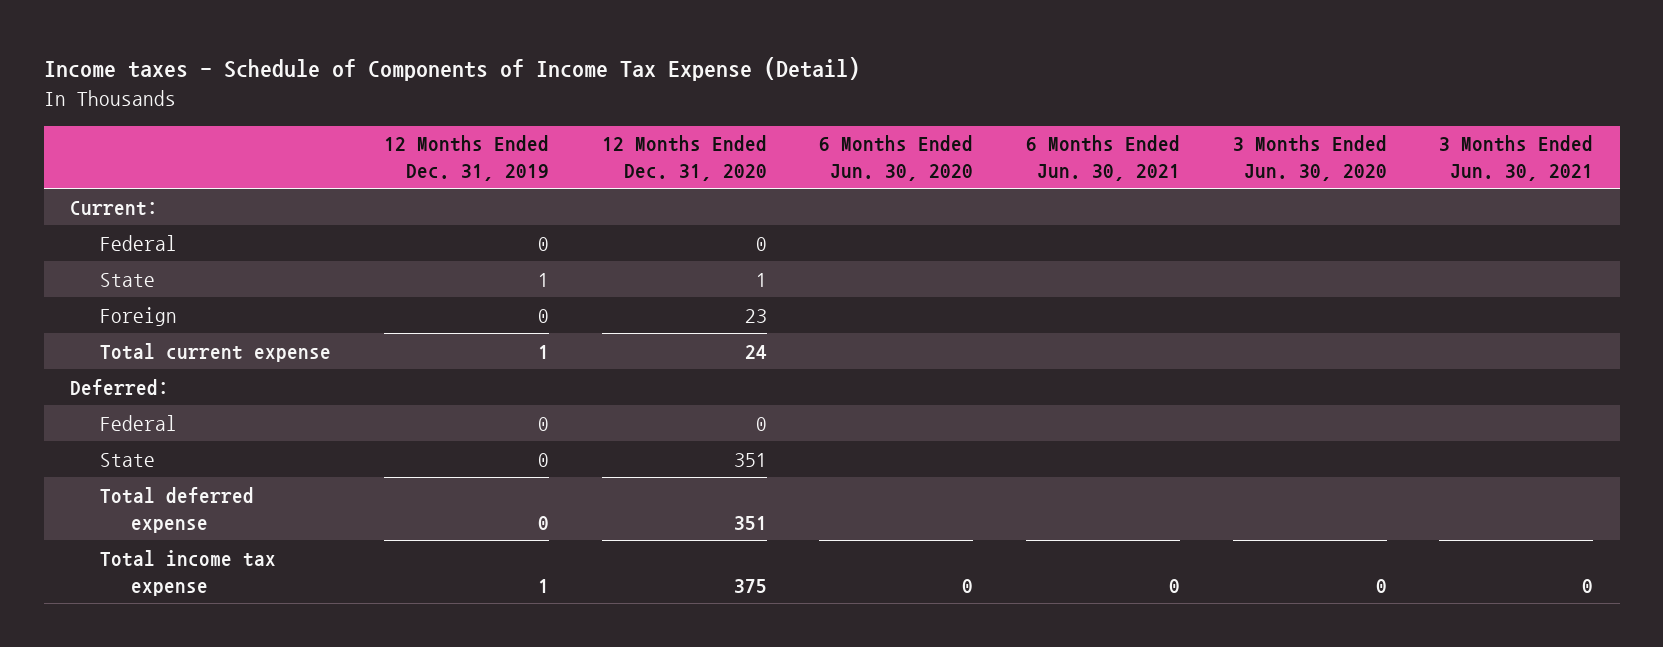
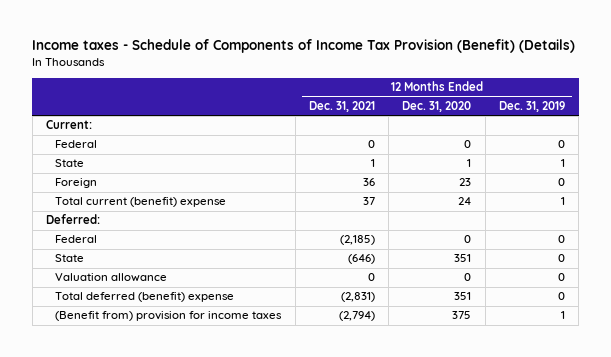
[43,57,860,82] Income taxes - Schedule of Components of Income Tax Expense (Detail) -> [32,39,576,54] Income taxes - Schedule of Components of Income Tax Provision (Benefit) (Details)
[819,135,974,182] 6 Months Ended Jun. 30, 2020 -> none
[1025,135,1180,182] 6 Months Ended Jun. 30, 2021 -> none
[1232,135,1387,182] 3 Months Ended Jun. 30, 2020 -> none
[1439,135,1594,182] 3 Months Ended Jun. 30, 2021 -> none
none -> [308,100,375,112] Dec. 31, 2021
[100,342,332,362] Total current expense -> [55,197,227,208] Total current (benefit) expense
none -> [55,273,168,283] Valuation allowance
[100,486,255,533] Total deferred expense -> [55,292,235,303] Total deferred (benefit) expense
[100,549,277,596] Total income tax expense -> [55,311,283,322] (Benefit from) provision for income taxes

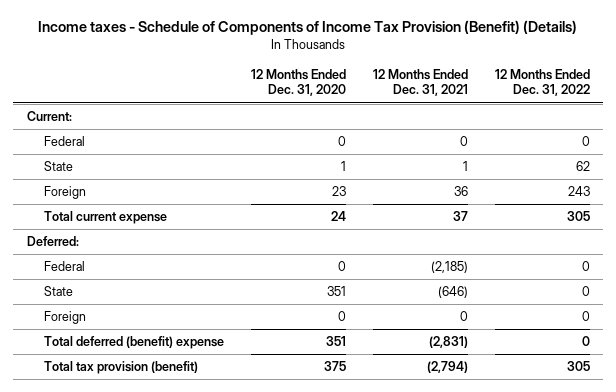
[498,100,565,112] Dec. 31, 2019 -> none
none -> [494,68,590,97] 12 Months Ended Dec. 31, 2022
[55,197,227,208] Total current (benefit) expense -> [44,211,168,225] Total current expense
[55,273,168,283] Valuation allowance -> none
none -> [44,311,87,325] Foreign
[55,311,283,322] (Benefit from) provision for income taxes -> [44,361,199,375] Total tax provision (benefit)

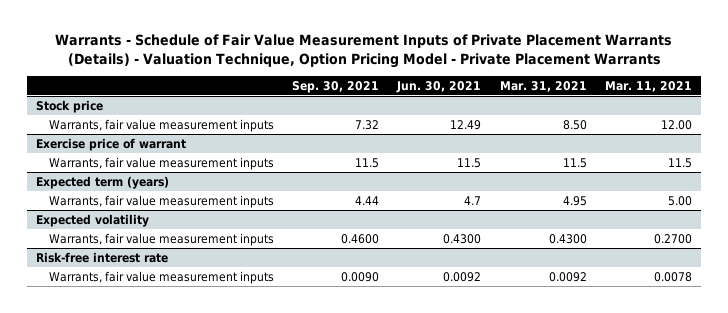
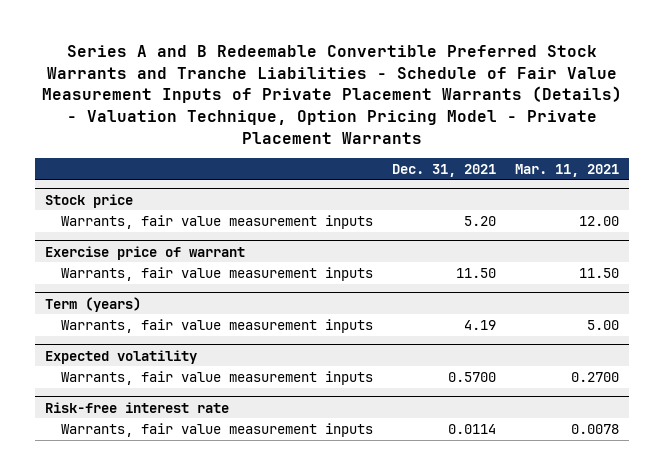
[54,34,672,69] Warrants - Schedule of Fair Value Measurement Inputs of Private Placement Warrants (Details) - Valuation Technique, Option Pricing Model - Private Placement Warrants -> [41,44,622,144] Series A and B Redeemable Convertible Preferred Stock Warrants and Tranche Liabilities - Schedule of Fair Value Measurement Inputs of Private Placement Warrants (Details) - Valuation Technique, Option Pricing Model - Private Placement Warrants
[292,81,380,94] Sep. 30, 2021 -> none
[396,81,482,94] Jun. 30, 2021 -> none
[499,81,587,93] Mar. 31, 2021 -> none
none -> [392,163,497,177] Dec. 31, 2021
[667,157,692,168] 11.5 -> [579,267,620,278] 11.50
[35,175,169,189] Expected term (years) -> [44,296,141,312] Term (years)

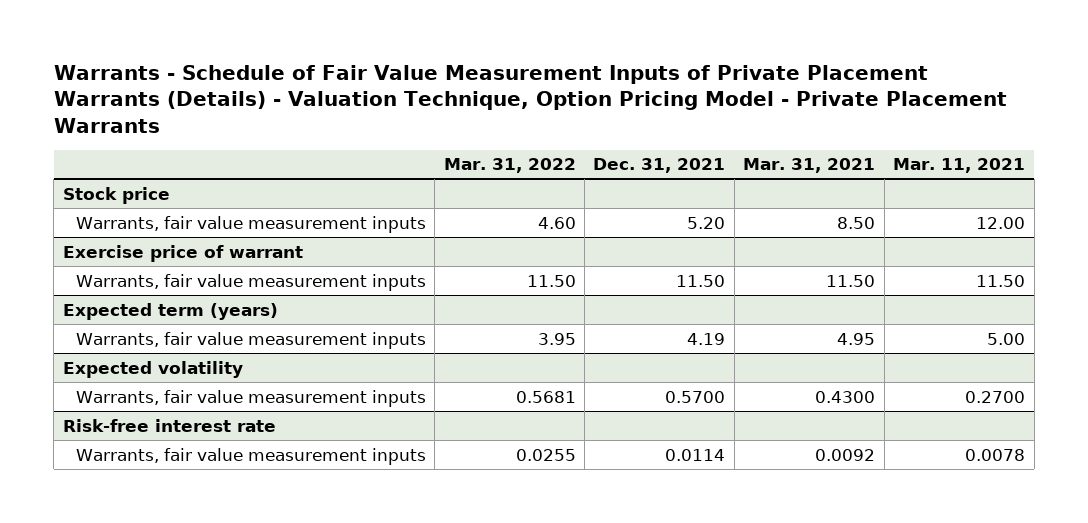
[41,44,622,144] Series A and B Redeemable Convertible Preferred Stock Warrants and Tranche Liabilities - Schedule of Fair Value Measurement Inputs of Private Placement Warrants (Details) - Valuation Technique, Option Pricing Model - Private Placement Warrants -> [53,65,1007,133] Warrants - Schedule of Fair Value Measurement Inputs of Private Placement Warrants (Details) - Valuation Technique, Option Pricing Model - Private Placement Warrants
none -> [443,158,576,174] Mar. 31, 2022
none -> [743,158,876,174] Mar. 31, 2021
[44,296,141,312] Term (years) -> [62,302,278,320] Expected term (years)

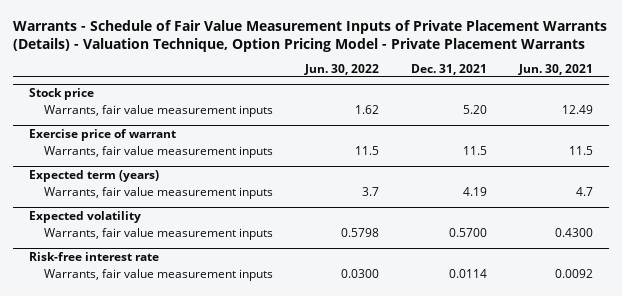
[443,158,576,174] Mar. 31, 2022 -> none
[743,158,876,174] Mar. 31, 2021 -> none
[893,158,1026,174] Mar. 11, 2021 -> none
none -> [304,63,380,75] Jun. 30, 2022
none -> [518,63,594,75] Jun. 30, 2021
[676,274,726,287] 11.50 -> [463,146,488,156] 11.5

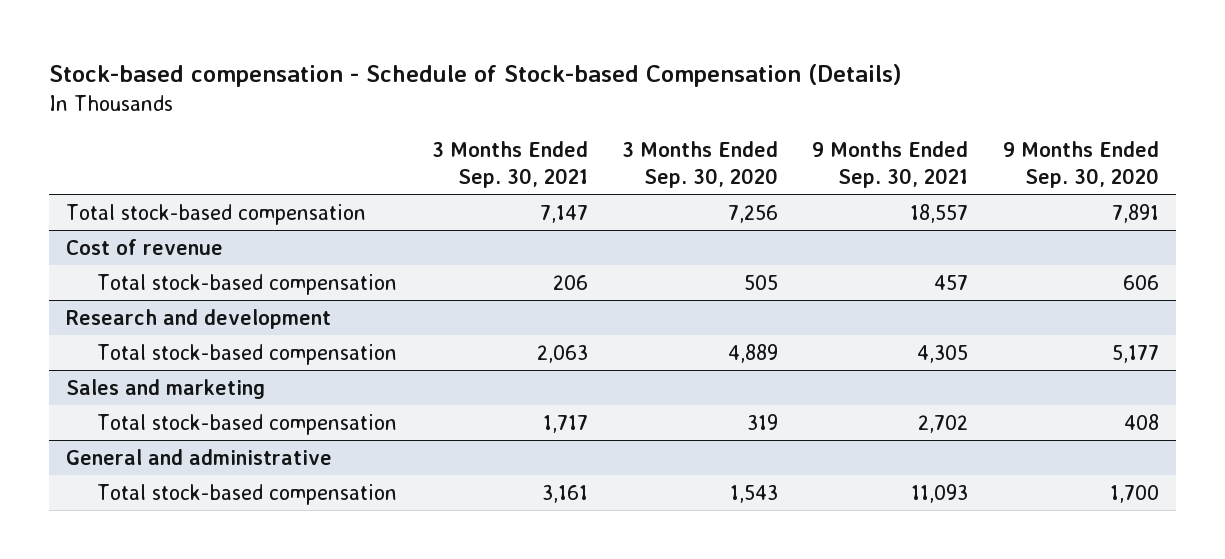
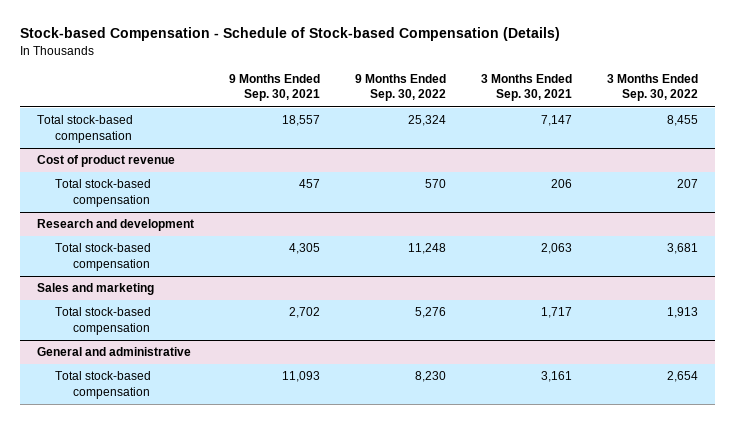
[48,63,902,87] Stock-based compensation - Schedule of Stock-based Compensation (Details) -> [19,27,560,42] Stock-based Compensation - Schedule of Stock-based Compensation (Details)
[622,141,779,188] 3 Months Ended Sep. 30, 2020 -> none
[1002,141,1159,188] 9 Months Ended Sep. 30, 2020 -> none
none -> [354,74,446,102] 9 Months Ended Sep. 30, 2022
none -> [606,74,698,102] 3 Months Ended Sep. 30, 2022
[65,238,223,255] Cost of revenue -> [37,155,176,168] Cost of product revenue

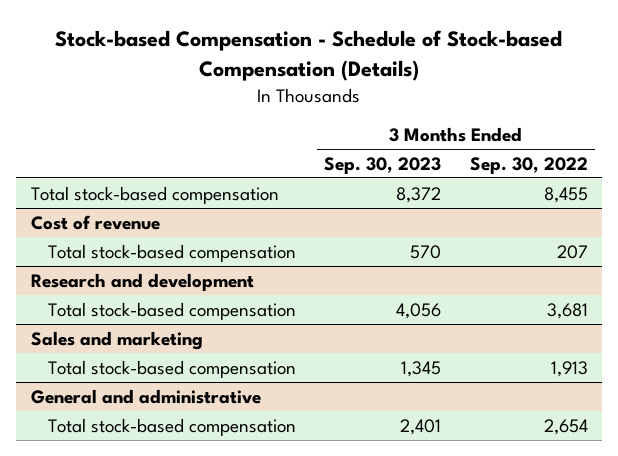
[228,74,320,102] 9 Months Ended Sep. 30, 2021 -> none
[354,74,446,102] 9 Months Ended Sep. 30, 2022 -> none
[480,74,572,102] 3 Months Ended Sep. 30, 2021 -> none
none -> [324,156,442,174] Sep. 30, 2023
[37,155,176,168] Cost of product revenue -> [30,214,160,230] Cost of revenue

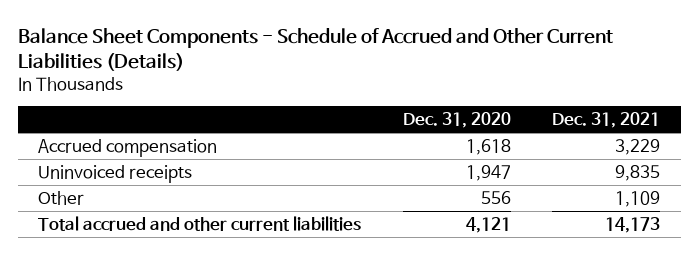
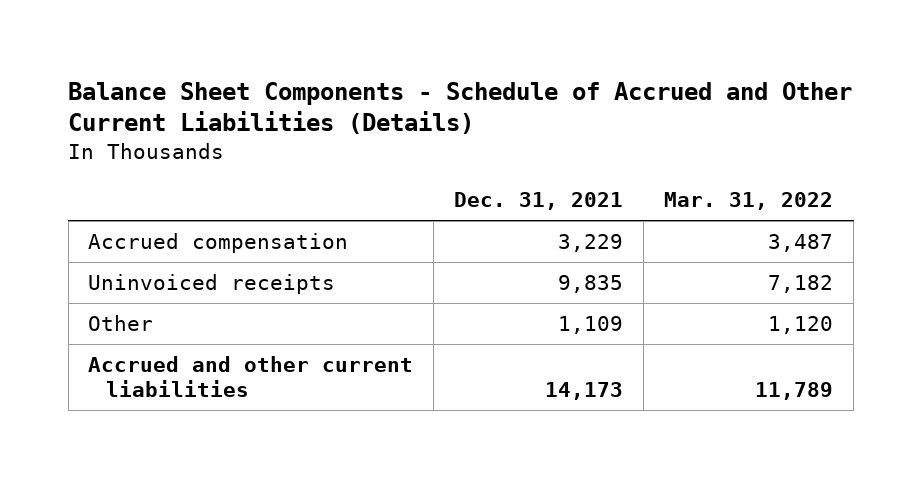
[402,112,511,129] Dec. 31, 2020 -> none
none -> [664,192,834,211] Mar. 31, 2022
[38,215,362,231] Total accrued and other current liabilities -> [88,355,414,398] Accrued and other current liabilities

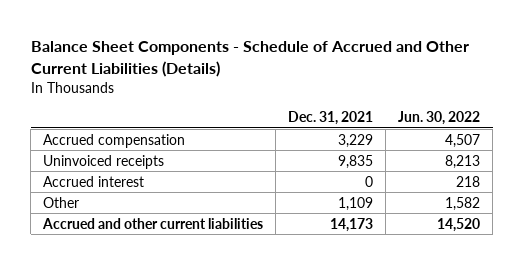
[664,192,834,211] Mar. 31, 2022 -> none
none -> [398,111,481,126] Jun. 30, 2022
none -> [43,175,145,187] Accrued interest

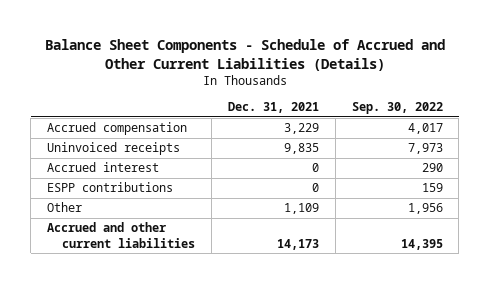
[398,111,481,126] Jun. 30, 2022 -> none
none -> [351,102,443,115] Sep. 30, 2022
none -> [47,182,174,193] ESPP contributions

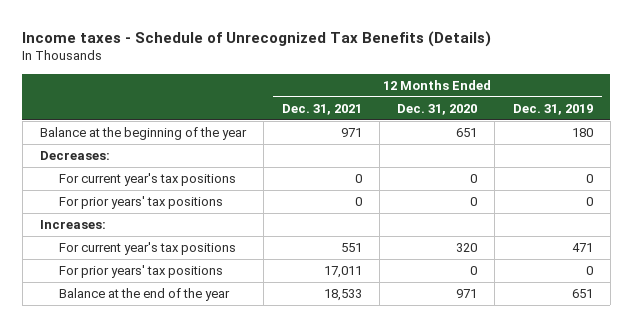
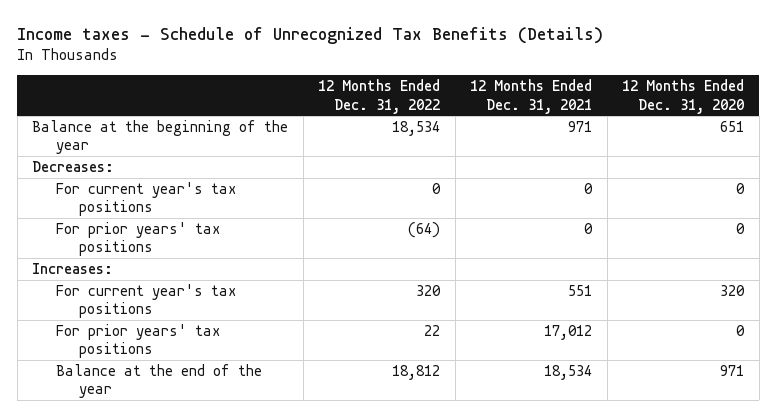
[512,103,593,115] Dec. 31, 2019 -> none
none -> [318,79,441,114] 12 Months Ended Dec. 31, 2022
[323,266,362,279] 17,011 -> [544,325,593,341] 17,012
[323,289,362,302] 18,533 -> [544,365,593,381] 18,534

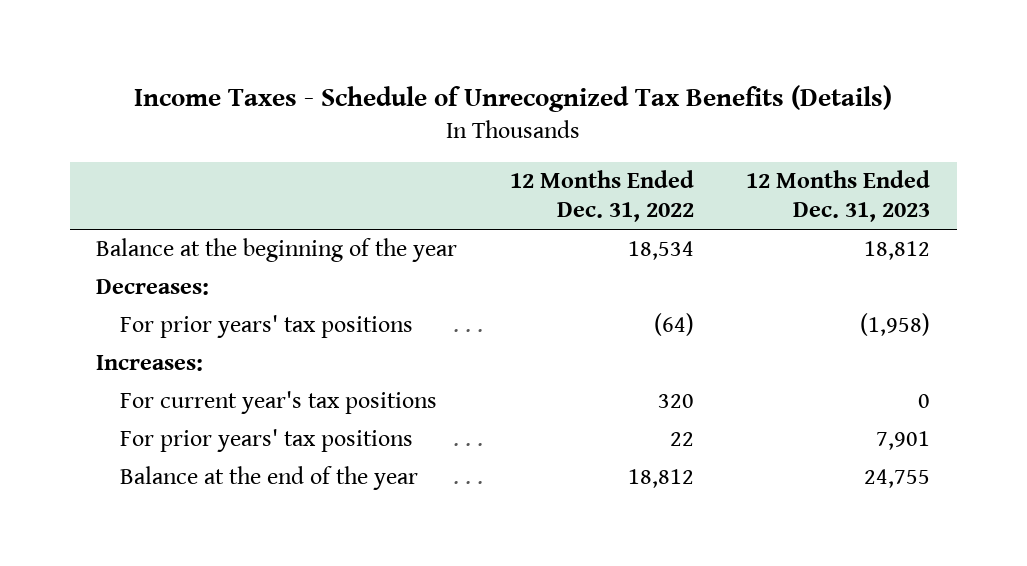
[17,27,604,45] Income taxes - Schedule of Unrecognized Tax Benefits (Details) -> [134,85,893,113] Income Taxes - Schedule of Unrecognized Tax Benefits (Details)
[470,79,593,114] 12 Months Ended Dec. 31, 2021 -> none
[622,79,745,114] 12 Months Ended Dec. 31, 2020 -> none
none -> [746,169,931,223] 12 Months Ended Dec. 31, 2023
[55,182,236,217] For current year's tax positions -> none

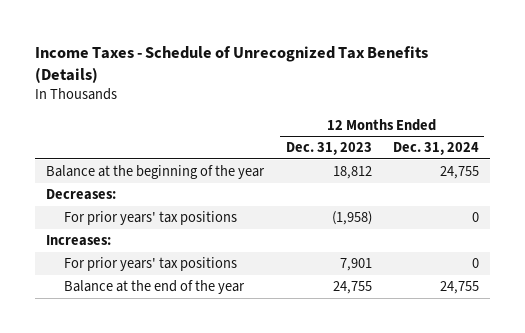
[509,169,694,223] 12 Months Ended Dec. 31, 2022 -> none
none -> [392,142,479,156] Dec. 31, 2024
[120,391,438,415] For current year's tax positions -> none

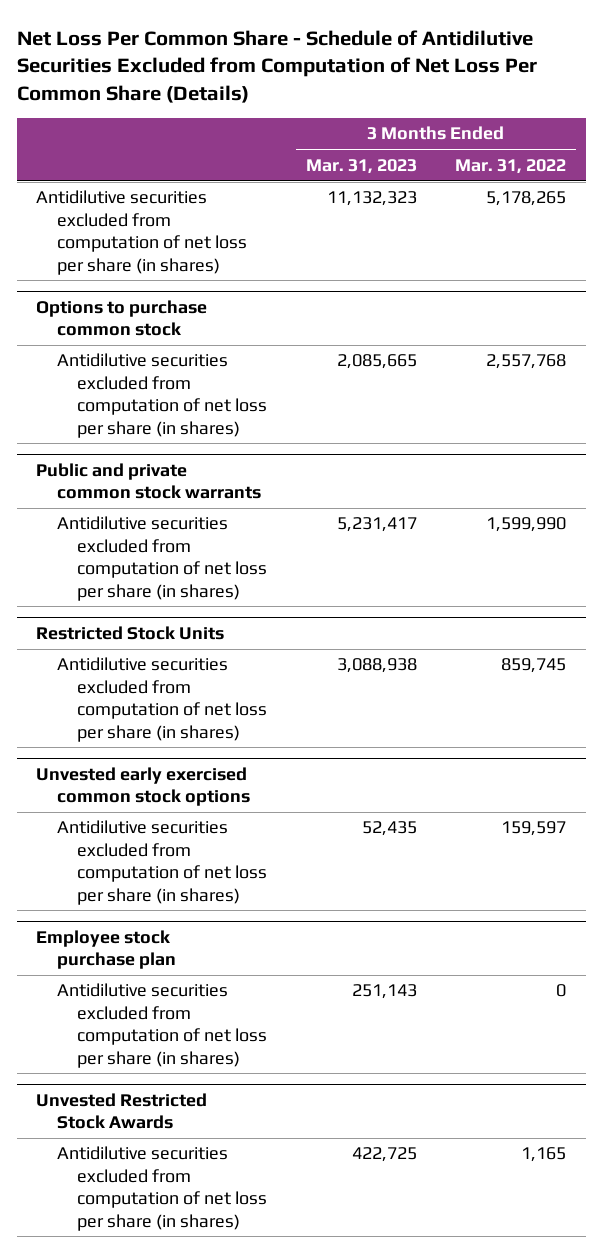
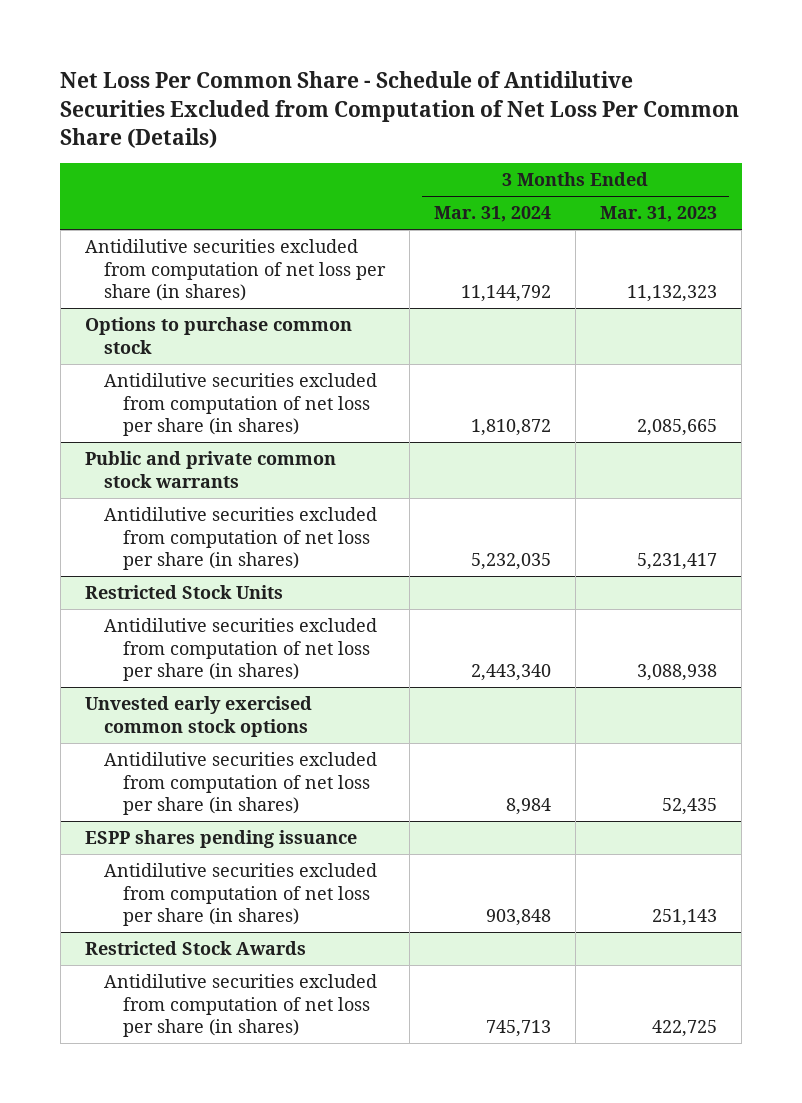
[455,158,567,174] Mar. 31, 2022 -> none
none -> [433,206,551,223] Mar. 31, 2024
[36,929,176,969] Employee stock purchase plan -> [84,830,357,849] ESPP shares pending issuance
[36,1092,208,1129] Unvested Restricted Stock Awards -> [84,941,306,956] Restricted Stock Awards

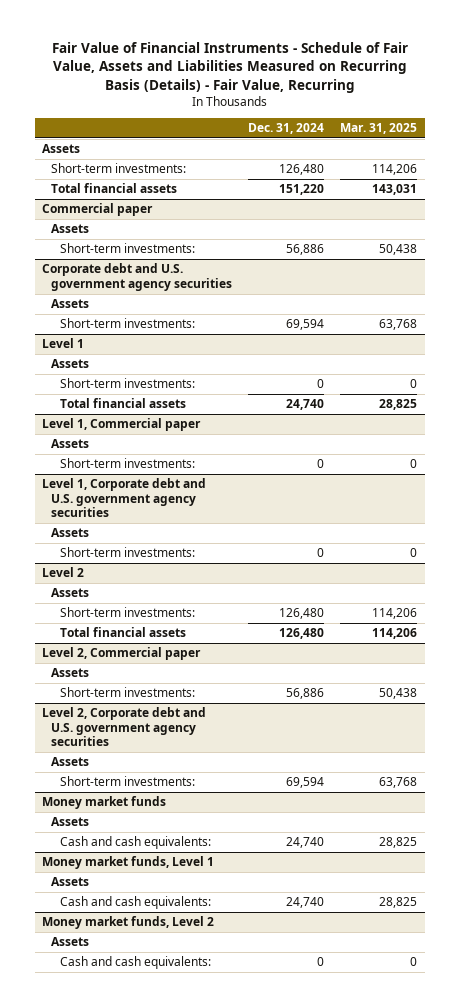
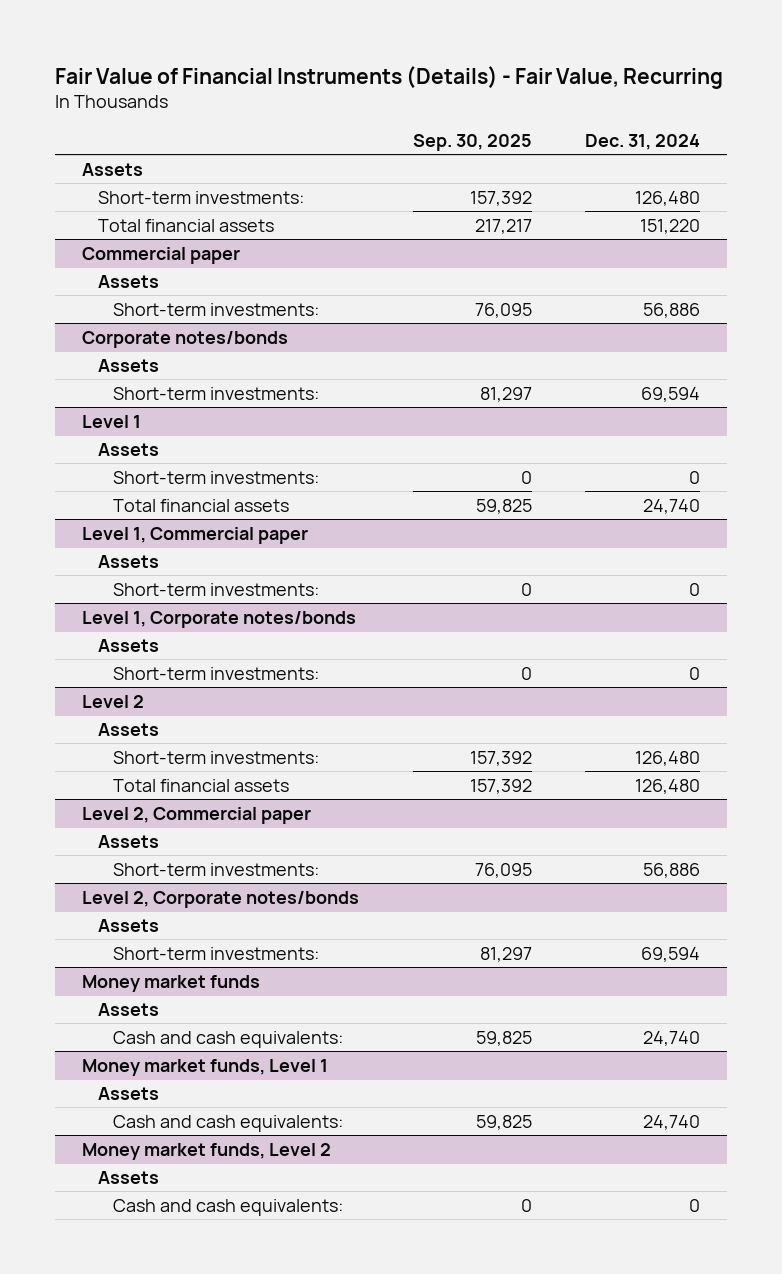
[51,41,408,93] Fair Value of Financial Instruments - Schedule of Fair Value, Assets and Liabilities Measured on Recurring Basis (Details) - Fair Value, Recurring -> [55,65,724,89] Fair Value of Financial Instruments (Details) - Fair Value, Recurring
[340,122,418,134] Mar. 31, 2025 -> none
none -> [412,134,532,152] Sep. 30, 2025
[42,263,233,291] Corporate debt and U.S. government agency securities -> [82,330,289,348] Corporate notes/bonds
[42,478,207,517] Level 1, Corporate debt and U.S. government agency securities -> none
none -> [82,610,357,628] Level 1, Corporate notes/bonds
[42,707,207,746] Level 2, Corporate debt and U.S. government agency securities -> none
none -> [82,890,360,908] Level 2, Corporate notes/bonds

